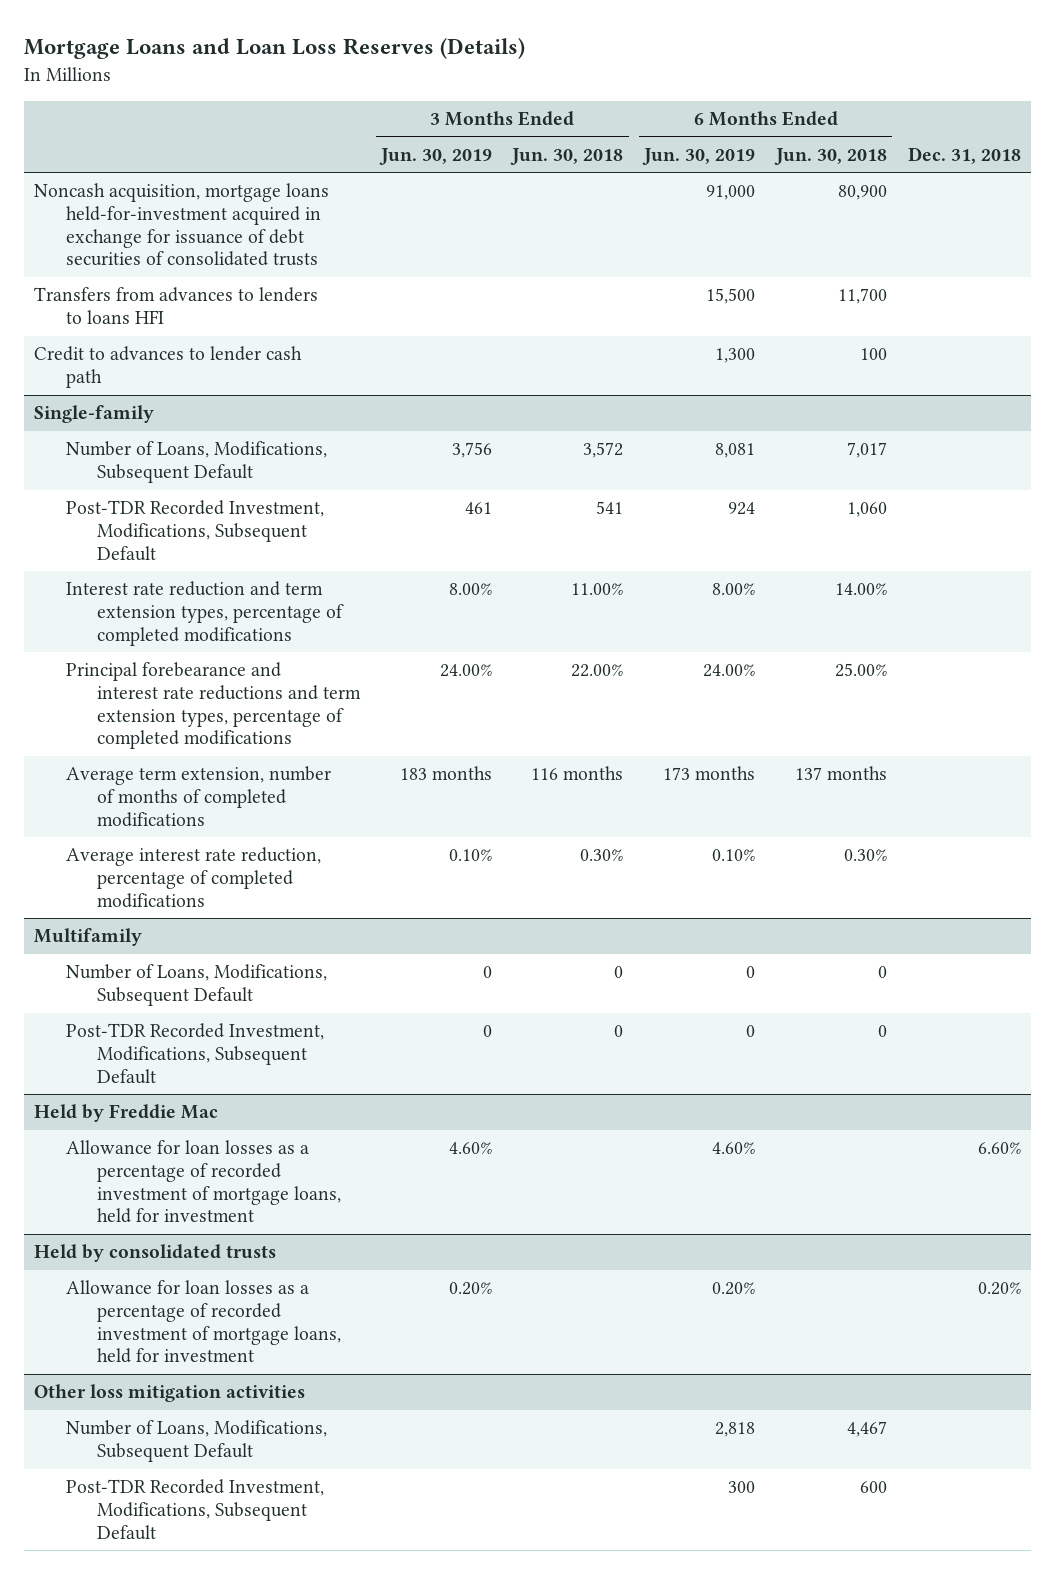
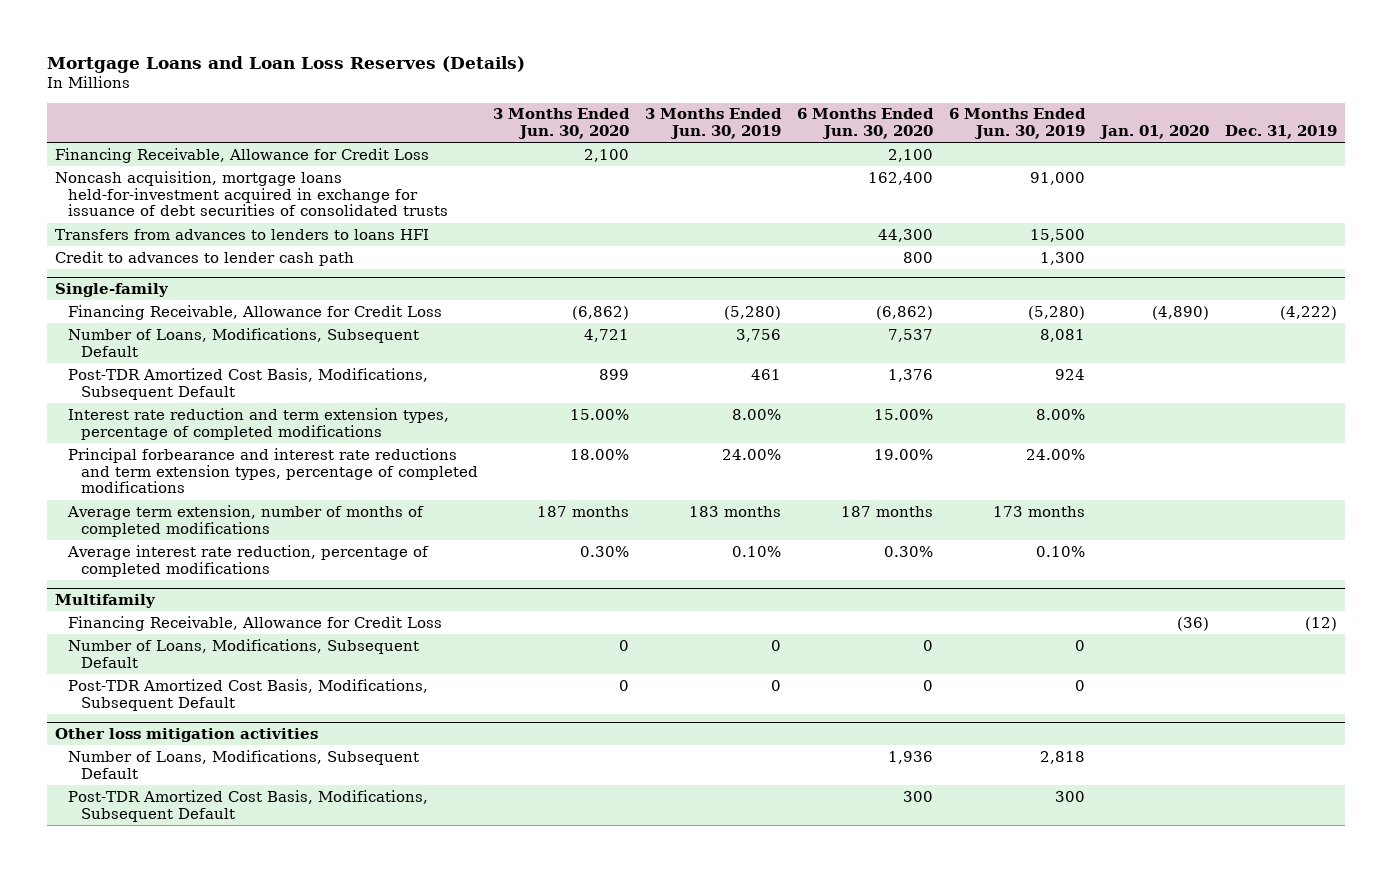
[510,147,624,165] Jun. 30, 2018 -> none
[773,147,887,165] Jun. 30, 2018 -> none
[907,146,1021,164] Dec. 31, 2018 -> none
none -> [493,108,631,140] 3 Months Ended Jun. 30, 2020
none -> [797,108,935,140] 6 Months Ended Jun. 30, 2020
none -> [1099,125,1210,140] Jan. 01, 2020
none -> [1224,125,1337,140] Dec. 31, 2019
none -> [54,147,429,163] Financing Receivable, Allowance for Credit Loss
none -> [67,304,442,320] Financing Receivable, Allowance for Credit Loss
[65,500,324,561] Post-TDR Recorded Investment, Modifications, Subsequent Default -> [67,367,428,400] Post-TDR Amortized Cost Basis, Modifications, Subsequent Default
[65,662,361,750] Principal forebearance and interest rate reductions and term extension types, percentage of completed modifications -> [67,447,478,494] Principal forbearance and interest rate reductions and term extension types, percentage of completed modifications
none -> [67,615,442,631] Financing Receivable, Allowance for Credit Loss
[34,1104,219,1123] Held by Freddie Mac -> none
[65,1140,341,1224] Allowance for loan losses as a percentage of recorded investment of mortgage loans, held for investment -> none
[34,1244,277,1263] Held by consolidated trusts -> none
[65,1280,341,1364] Allowance for loan losses as a percentage of recorded investment of mortgage loans, held for investment -> none
[65,1023,324,1084] Post-TDR Recorded Investment, Modifications, Subsequent Default -> [67,678,428,711] Post-TDR Amortized Cost Basis, Modifications, Subsequent Default
[65,1479,324,1540] Post-TDR Recorded Investment, Modifications, Subsequent Default -> [67,789,428,822] Post-TDR Amortized Cost Basis, Modifications, Subsequent Default

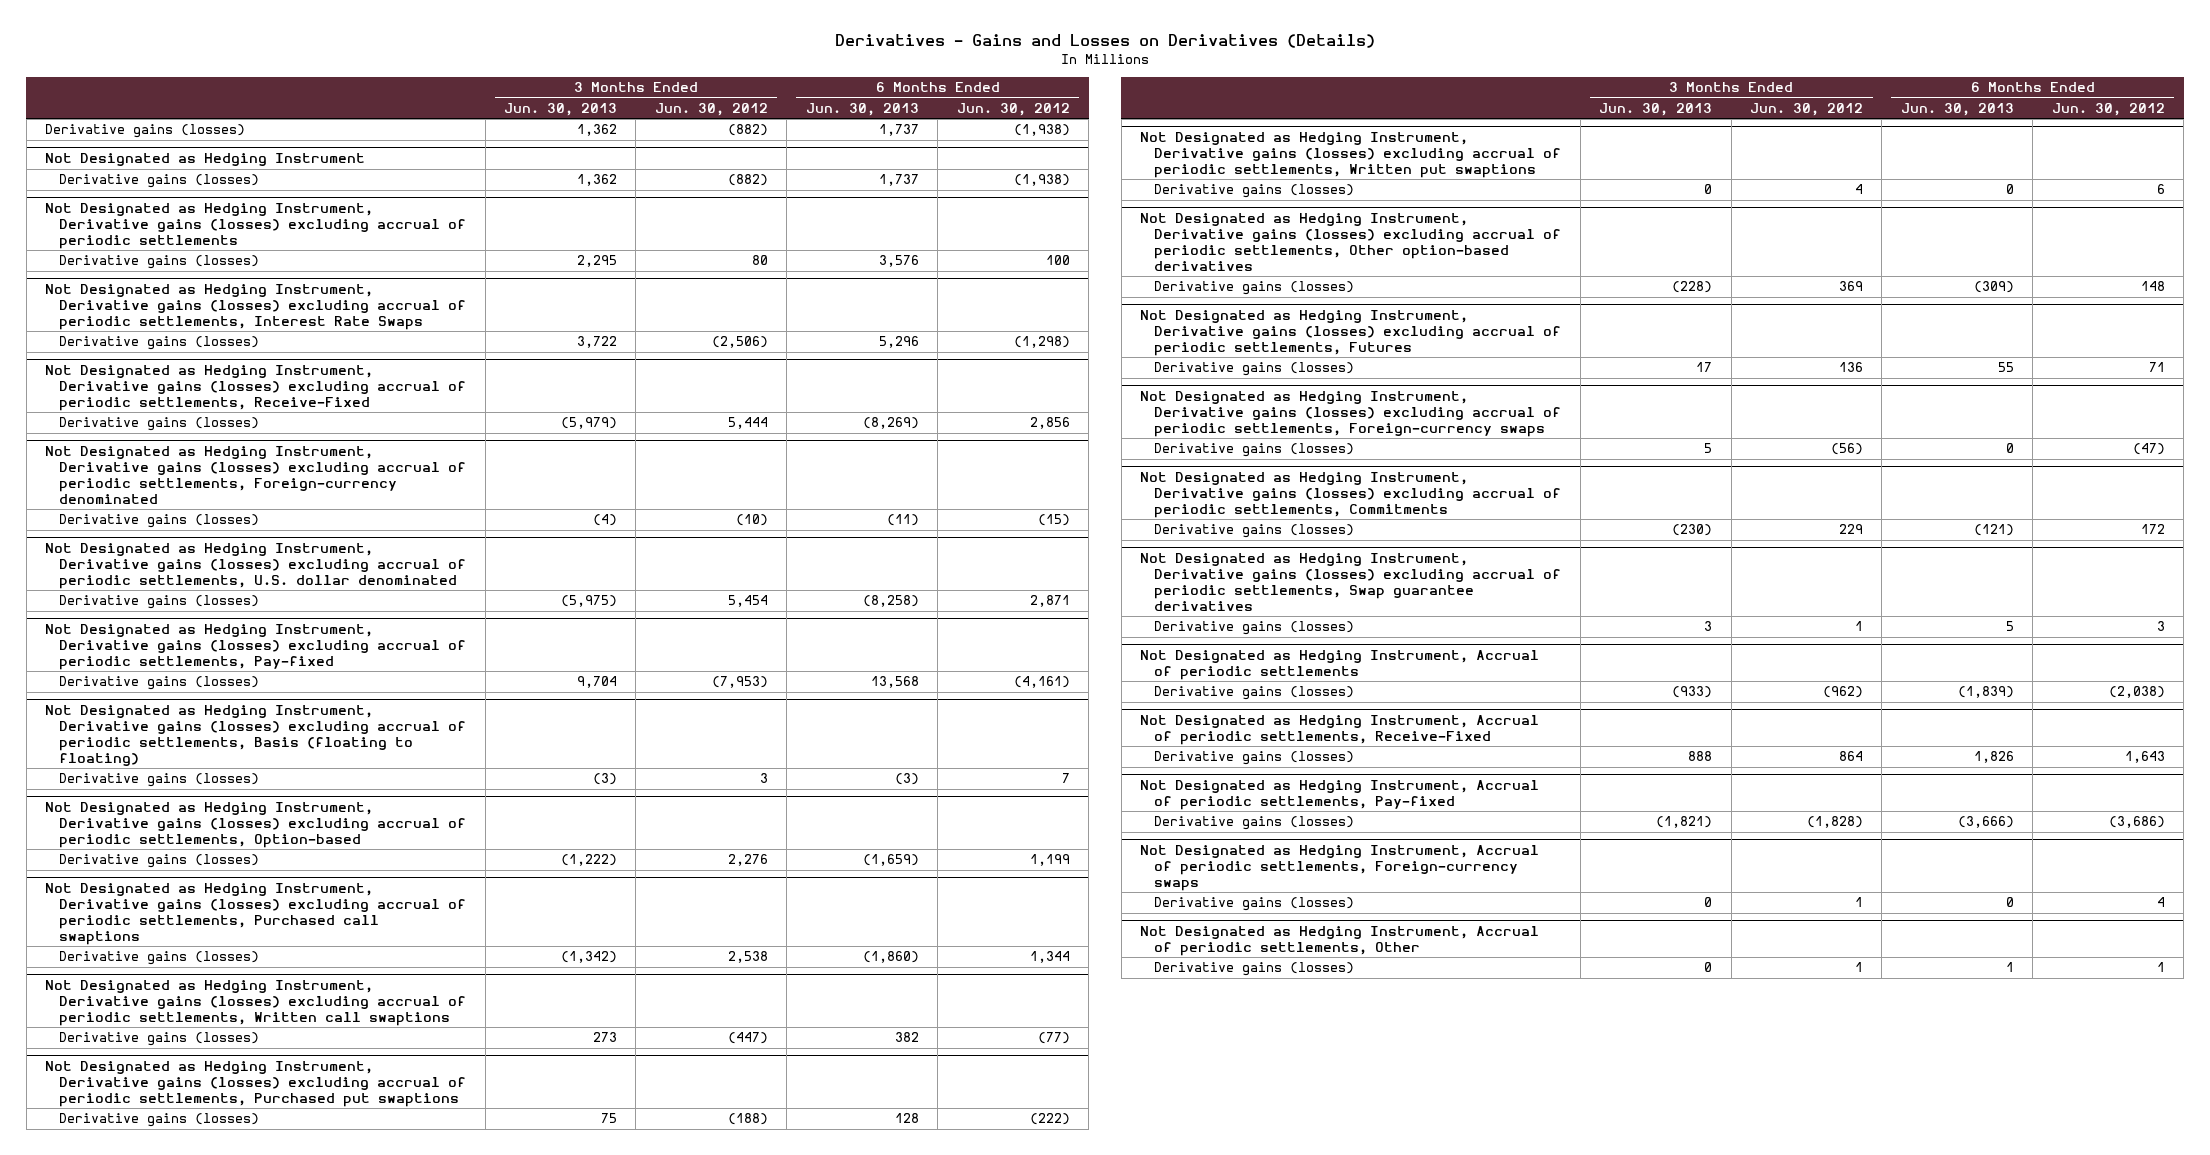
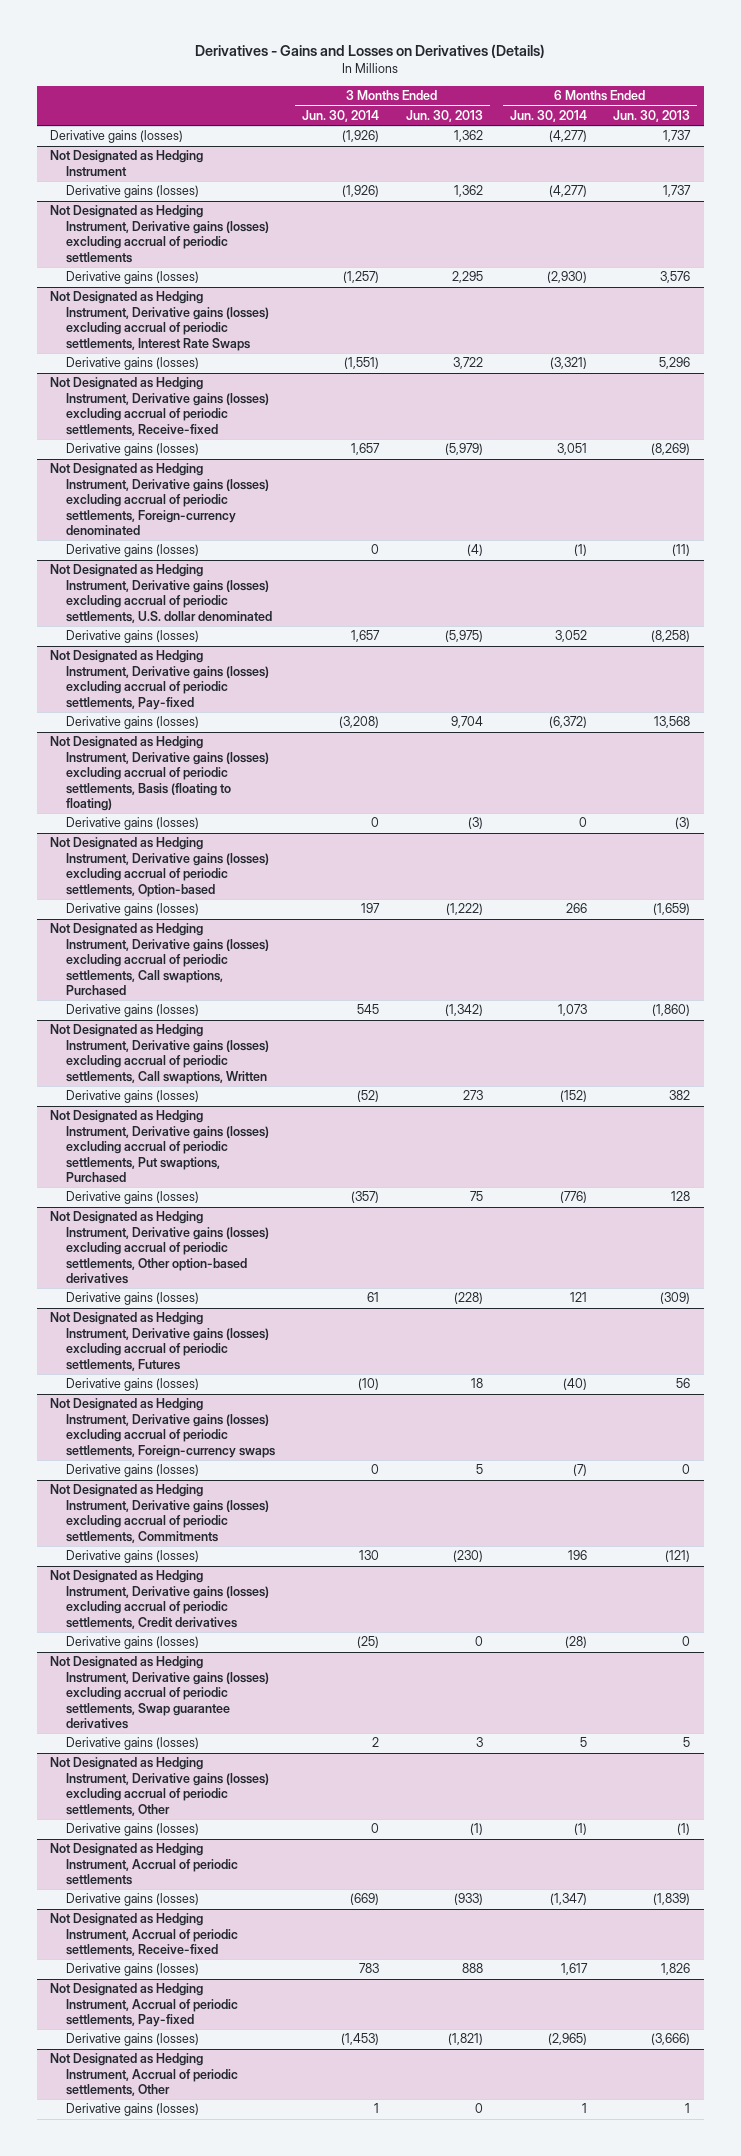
[654,102,768,116] Jun. 30, 2012 -> none
[956,102,1070,116] Jun. 30, 2012 -> none
none -> [302,110,380,123] Jun. 30, 2014
none -> [509,110,587,123] Jun. 30, 2014
[44,365,467,411] Not Designated as Hedging Instrument, Derivative gains (losses) excluding accrual of periodic settlements, Receive-Fixed -> [50,377,270,436] Not Designated as Hedging Instrument, Derivative gains (losses) excluding accrual of periodic settlements, Receive-fixed
[44,883,467,945] Not Designated as Hedging Instrument, Derivative gains (losses) excluding accrual of periodic settlements, Purchased call swaptions -> [50,923,270,996] Not Designated as Hedging Instrument, Derivative gains (losses) excluding accrual of periodic settlements, Call swaptions, Purchased
[44,980,467,1026] Not Designated as Hedging Instrument, Derivative gains (losses) excluding accrual of periodic settlements, Written call swaptions -> [50,1024,270,1084] Not Designated as Hedging Instrument, Derivative gains (losses) excluding accrual of periodic settlements, Call swaptions, Written
[44,1061,467,1107] Not Designated as Hedging Instrument, Derivative gains (losses) excluding accrual of periodic settlements, Purchased put swaptions -> [50,1110,270,1183] Not Designated as Hedging Instrument, Derivative gains (losses) excluding accrual of periodic settlements, Put swaptions, Purchased
[1140,132,1562,178] Not Designated as Hedging Instrument, Derivative gains (losses) excluding accrual of periodic settlements, Written put swaptions -> none
[1154,184,1355,199] Derivative gains (losses) -> none
[1696,362,1713,373] 17 -> [470,1378,483,1389] 18
[1997,362,2014,373] 55 -> [676,1378,691,1389] 56
none -> [50,1570,270,1629] Not Designated as Hedging Instrument, Derivative gains (losses) excluding accrual of periodic settlements, Credit derivatives
none -> [66,1636,200,1650] Derivative gains (losses)
none -> [50,1757,270,1816] Not Designated as Hedging Instrument, Derivative gains (losses) excluding accrual of periodic settlements, Other
none -> [66,1823,200,1837] Derivative gains (losses)
[1140,715,1540,746] Not Designated as Hedging Instrument, Accrual of periodic settlements, Receive-Fixed -> [50,1913,239,1957] Not Designated as Hedging Instrument, Accrual of periodic settlements, Receive-fixed
[1140,845,1540,891] Not Designated as Hedging Instrument, Accrual of periodic settlements, Foreign-currency swaps -> none
[1154,897,1355,912] Derivative gains (losses) -> none

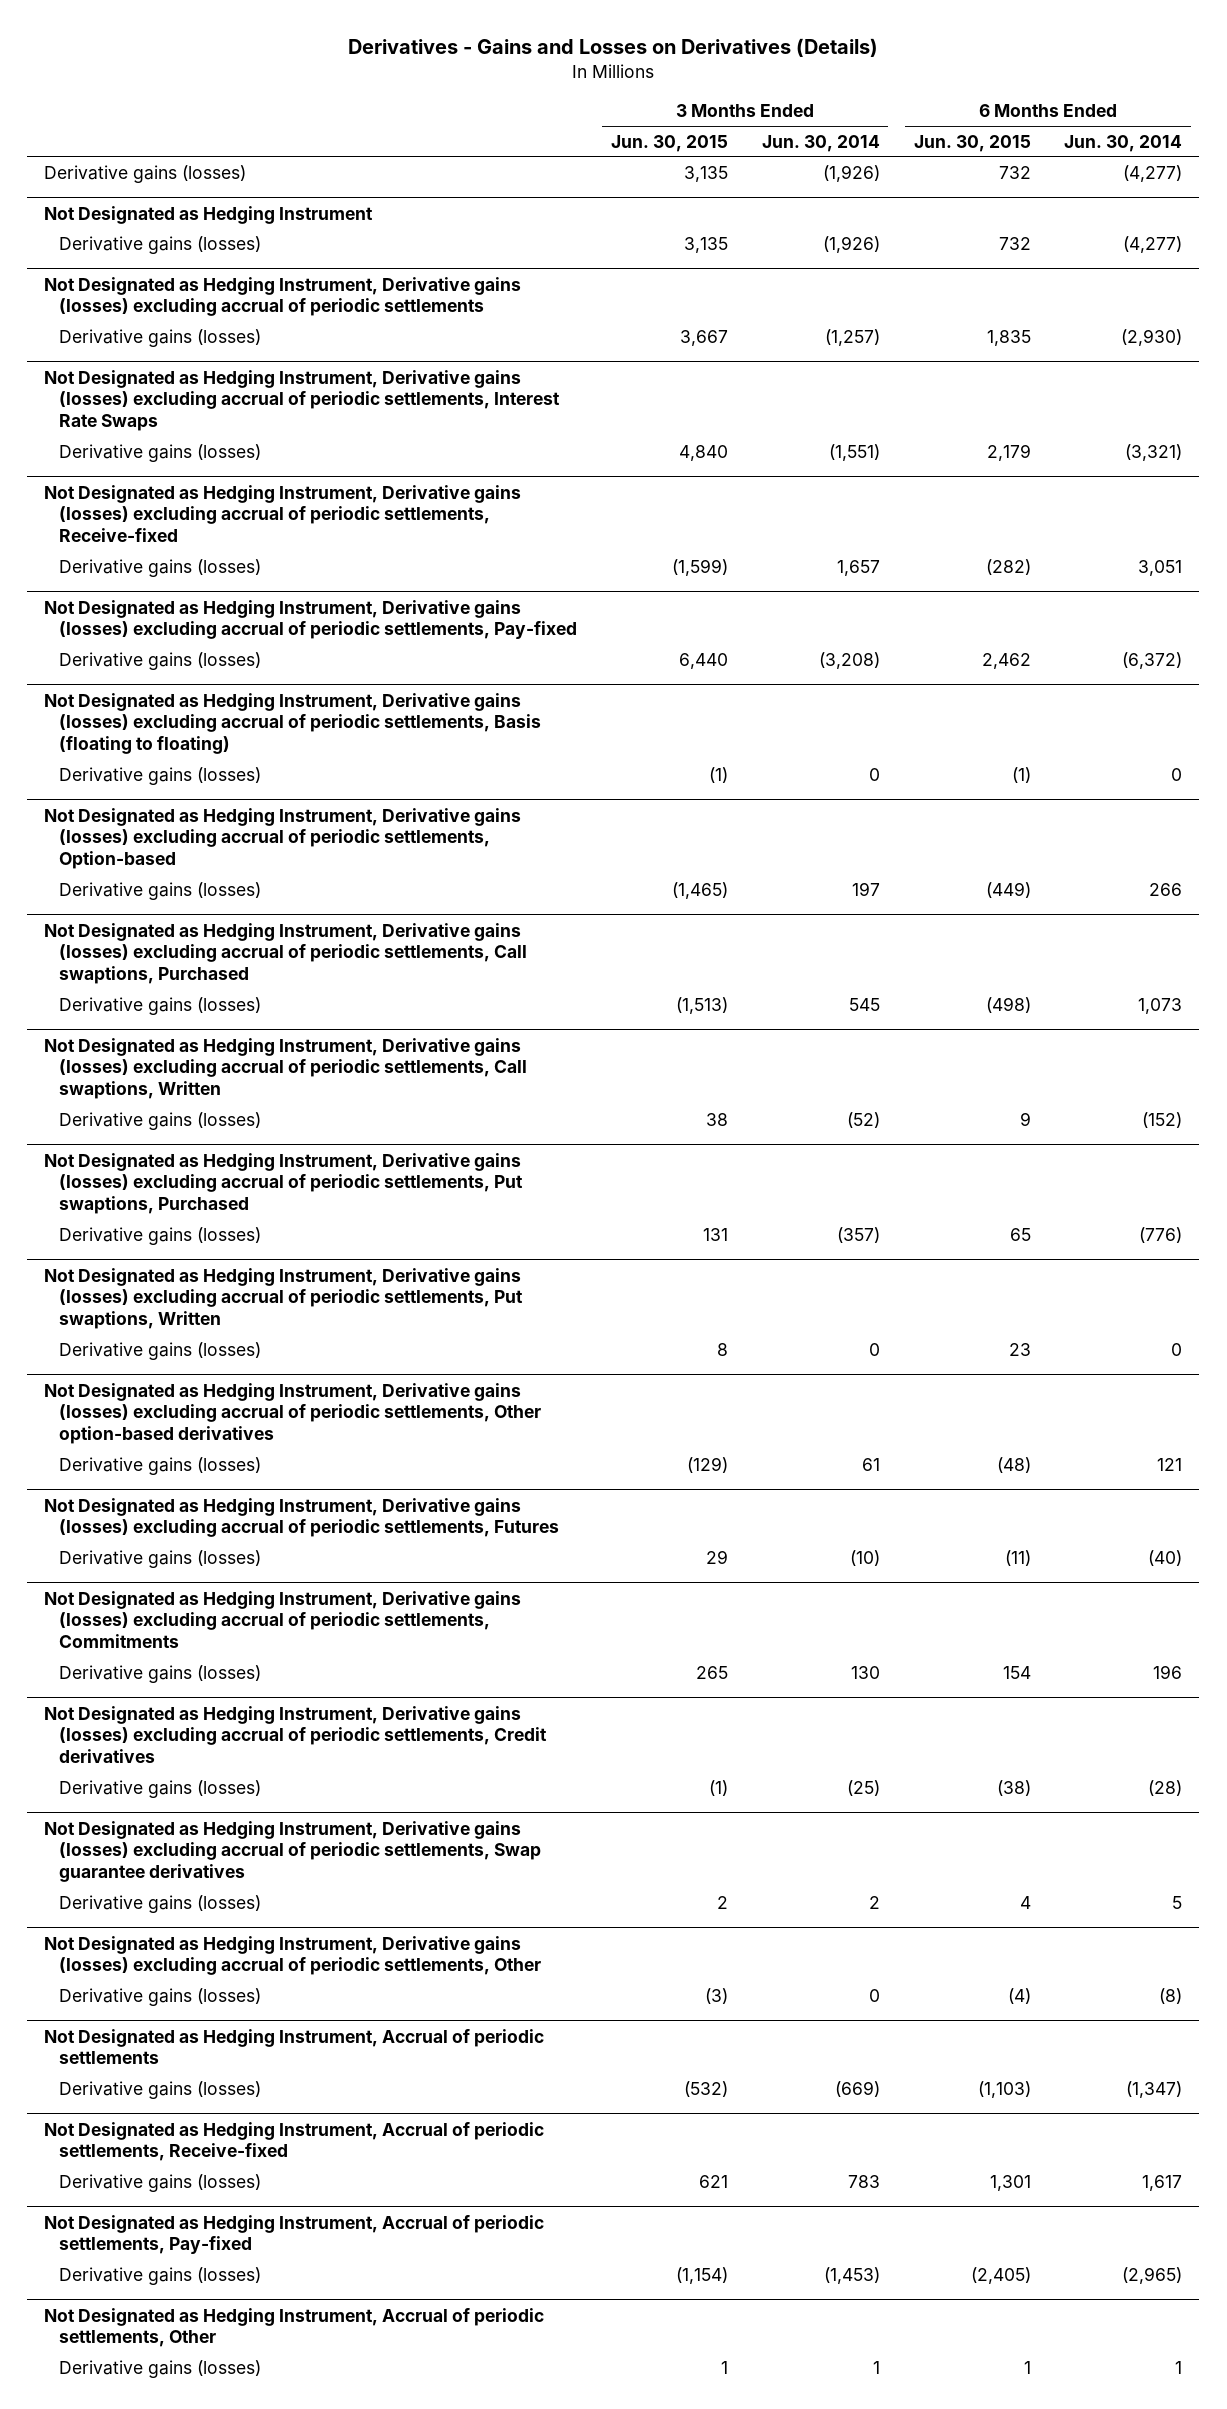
[405,110,483,123] Jun. 30, 2013 -> none
[613,110,691,123] Jun. 30, 2013 -> none
none -> [610,134,728,152] Jun. 30, 2015
none -> [913,134,1031,152] Jun. 30, 2015
[50,463,270,535] Not Designated as Hedging Instrument, Derivative gains (losses) excluding accrual of periodic settlements, Foreign-currency denominated -> none
[66,544,200,558] Derivative gains (losses) -> none
[50,564,273,623] Not Designated as Hedging Instrument, Derivative gains (losses) excluding accrual of periodic settlements, U.S. dollar denominated -> none
[66,630,200,644] Derivative gains (losses) -> none
none -> [44,1267,523,1330] Not Designated as Hedging Instrument, Derivative gains (losses) excluding accrual of periodic settlements, Put swaptions, Written
none -> [58,1341,261,1360] Derivative gains (losses)
[50,1398,276,1458] Not Designated as Hedging Instrument, Derivative gains (losses) excluding accrual of periodic settlements, Foreign-currency swaps -> none
[66,1464,200,1478] Derivative gains (losses) -> none
[573,1823,587,1836] (1) -> [1159,1987,1183,2004] (8)

